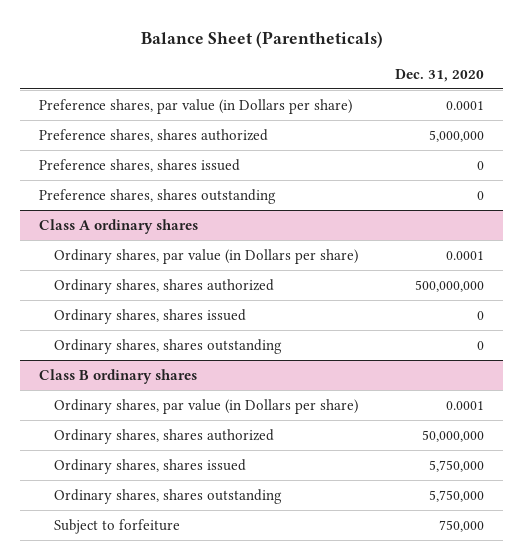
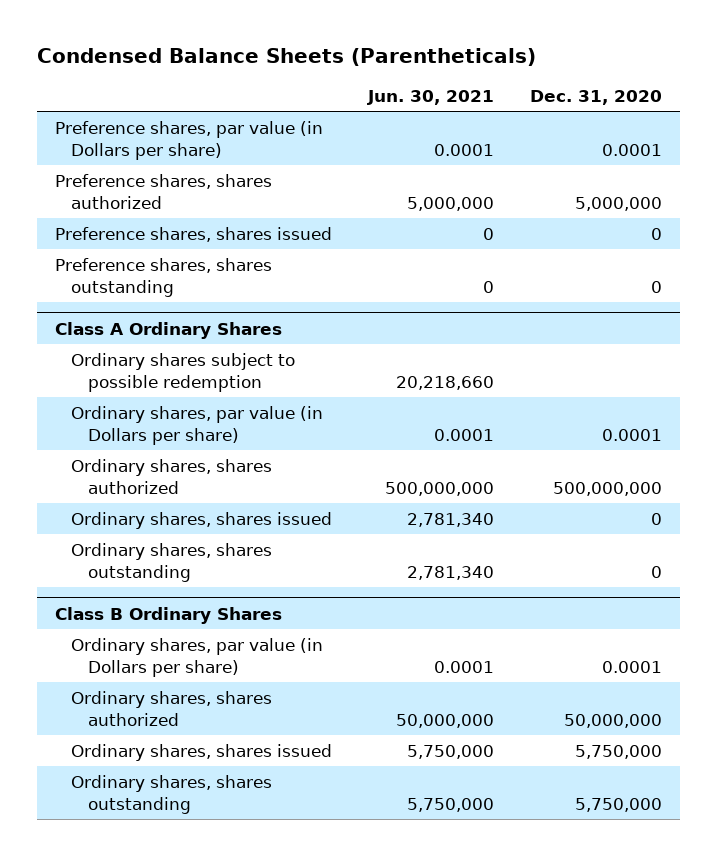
[140,30,383,48] Balance Sheet (Parentheticals) -> [36,48,536,67] Condensed Balance Sheets (Parentheticals)
none -> [367,90,495,106] Jun. 30, 2021
[39,218,199,234] Class A ordinary shares -> [54,321,282,339] Class A Ordinary Shares
none -> [71,352,296,392] Ordinary shares subject to possible redemption
[39,368,198,384] Class B ordinary shares -> [54,606,282,624] Class B Ordinary Shares
[53,518,180,534] Subject to forfeiture -> none

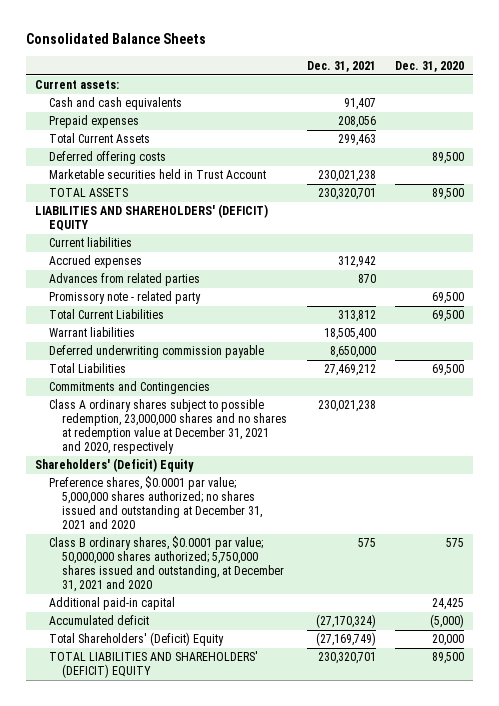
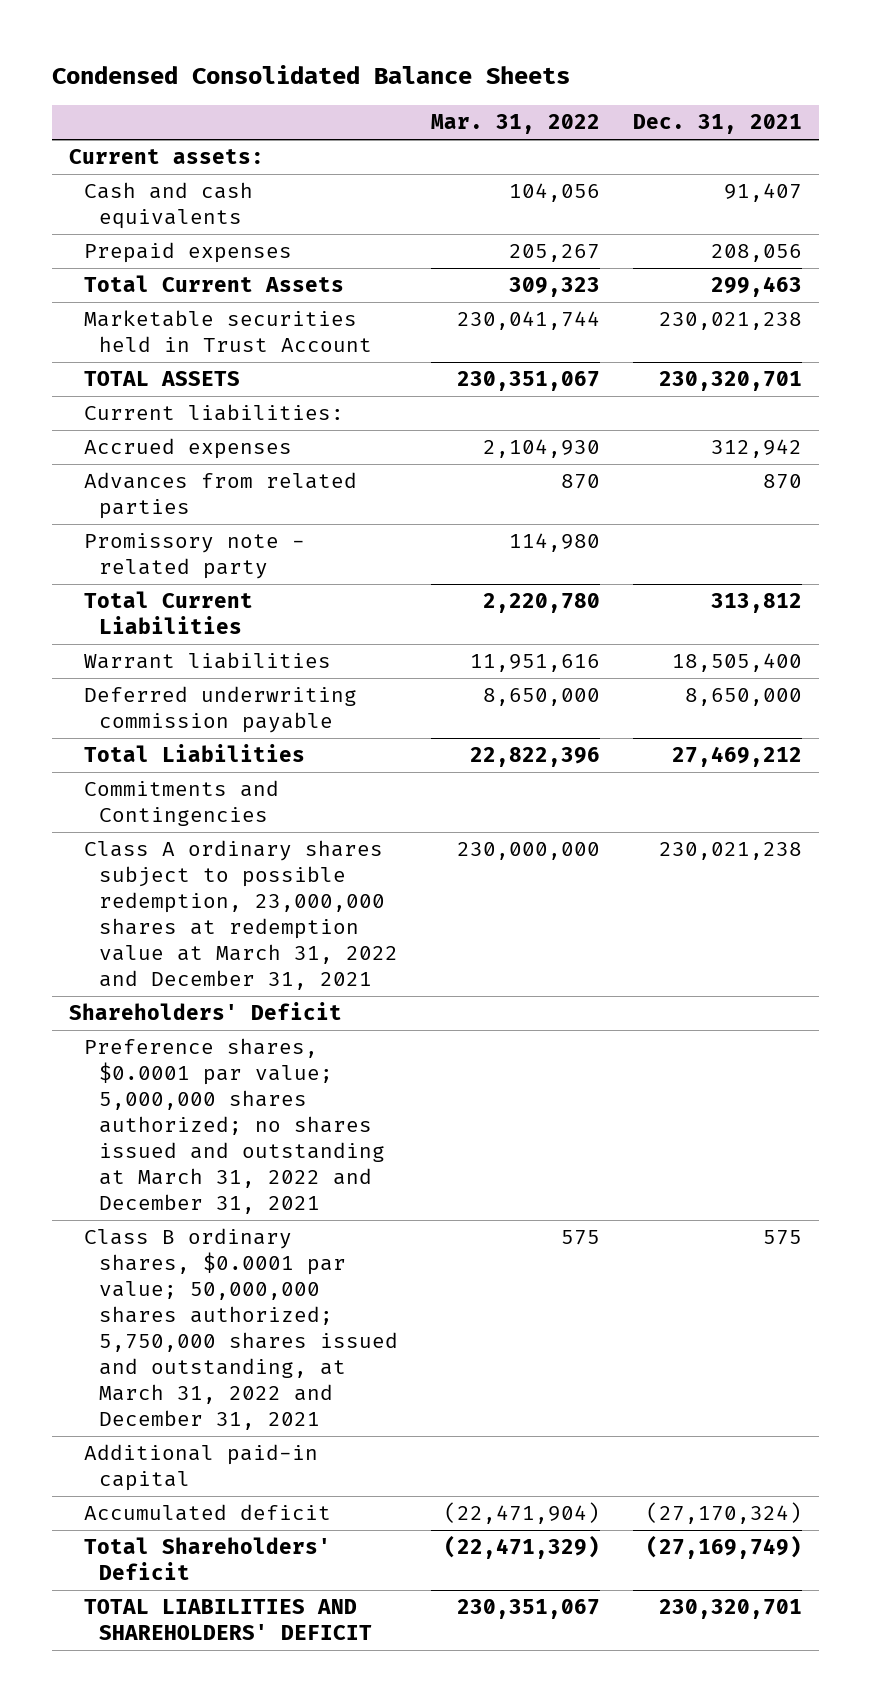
[25,33,206,45] Consolidated Balance Sheets -> [52,65,571,85] Condensed Consolidated Balance Sheets
[394,60,464,72] Dec. 31, 2020 -> none
none -> [431,114,601,135] Mar. 31, 2022
[48,151,166,165] Deferred offering costs -> none
[35,204,269,232] LIABILITIES AND SHAREHOLDERS' (DEFICIT) EQUITY -> none
[48,237,132,248] Current liabilities -> [84,404,345,422] Current liabilities:
[48,399,288,455] Class A ordinary shares subject to possible redemption, 23,000,000 shares and no shares at redemption value at December 31, 2021 and 2020, respectively -> [84,840,399,990] Class A ordinary shares subject to possible redemption, 23,000,000 shares at redemption value at March 31, 2022 and December 31, 2021
[35,458,195,473] Shareholders' (Deficit) Equity -> [68,1002,342,1021] Shareholders' Deficit
[48,476,263,530] Preference shares, $0.0001 par value; 5,000,000 shares authorized; no shares issued and outstanding at December 31, 2021 and 2020 -> [84,1038,386,1214] Preference shares, $0.0001 par value; 5,000,000 shares authorized; no shares issued and outstanding at March 31, 2022 and December 31, 2021
[48,536,285,593] Class B ordinary shares, $0.0001 par value; 50,000,000 shares authorized; 5,750,000 shares issued and outstanding, at December 31, 2021 and 2020 -> [84,1228,399,1430] Class B ordinary shares, $0.0001 par value; 50,000,000 shares authorized; 5,750,000 shares issued and outstanding, at March 31, 2022 and December 31, 2021
[48,632,224,647] Total Shareholders' (Deficit) Equity -> [84,1537,332,1581] Total Shareholders' Deficit
[48,651,258,679] TOTAL LIABILITIES AND SHAREHOLDERS' (DEFICIT) EQUITY -> [84,1599,373,1641] TOTAL LIABILITIES AND SHAREHOLDERS' DEFICIT

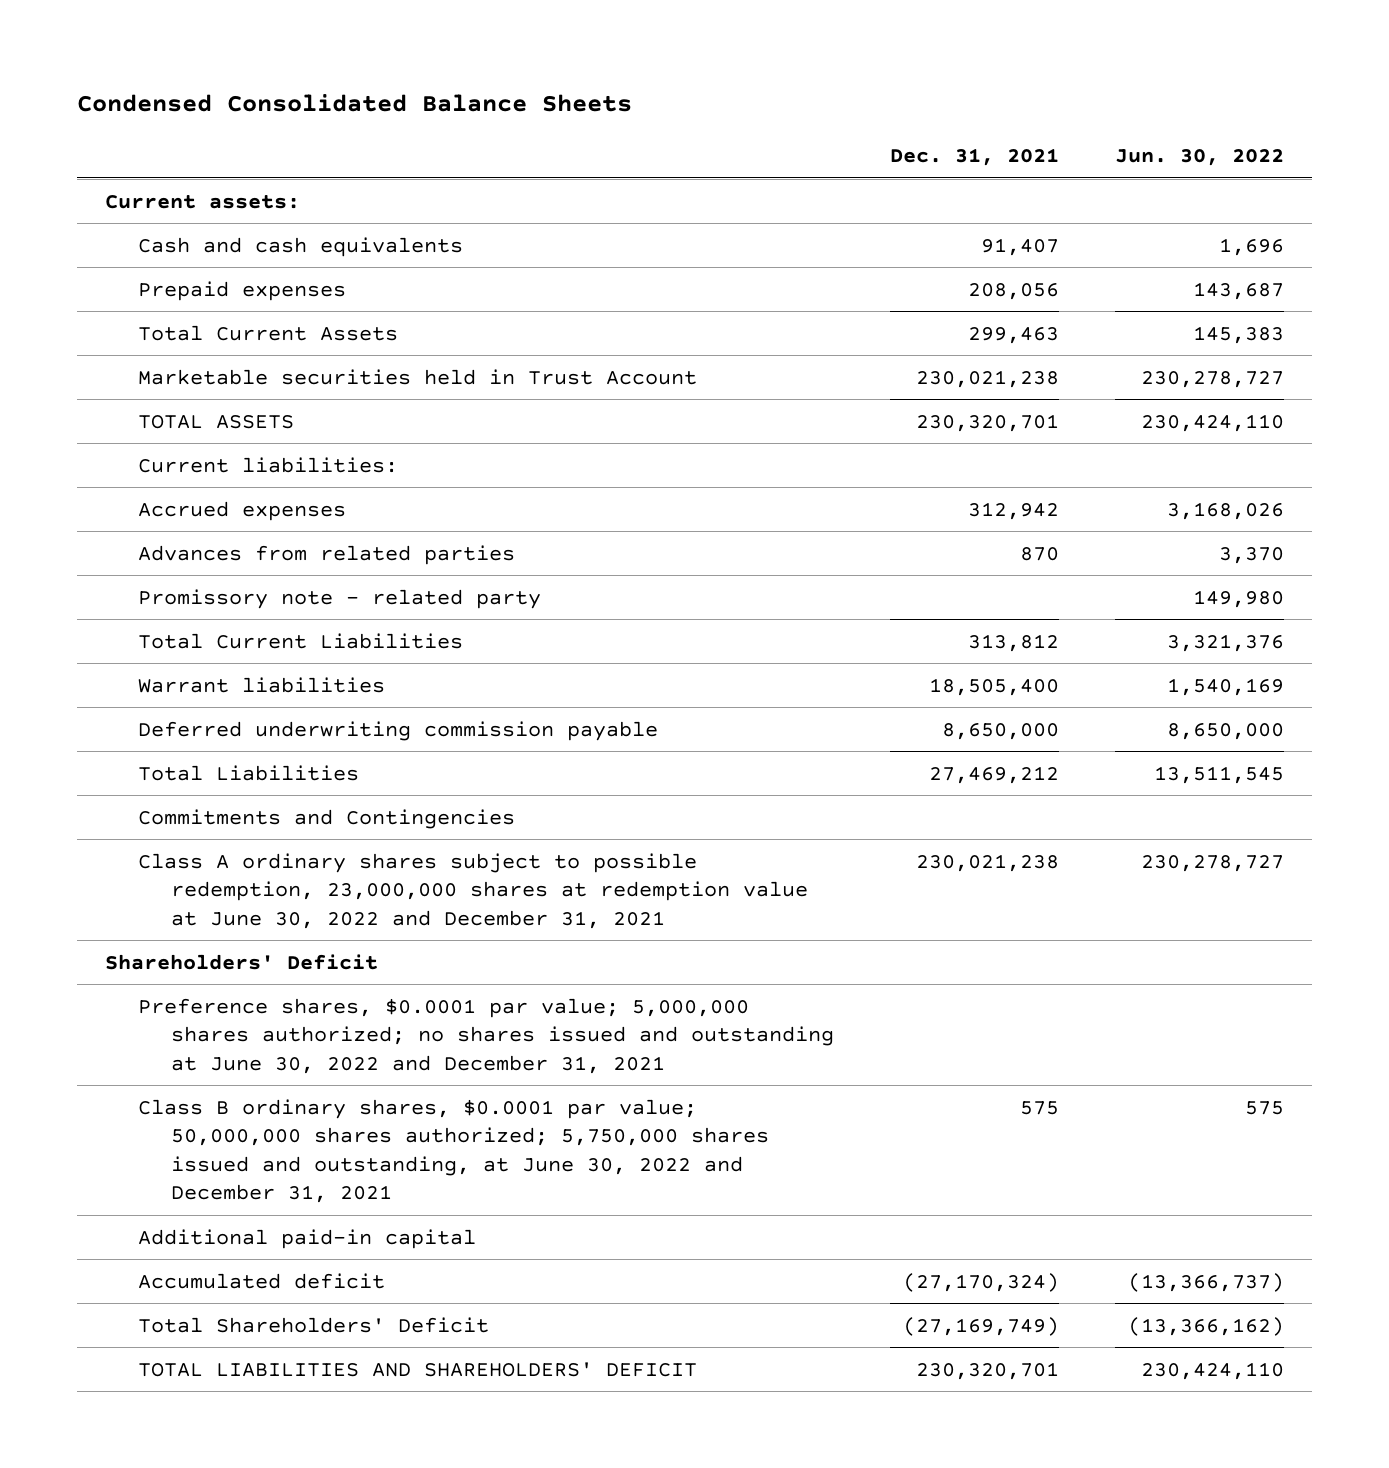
[431,114,601,135] Mar. 31, 2022 -> none
none -> [1115,149,1285,167] Jun. 30, 2022
[84,840,399,990] Class A ordinary shares subject to possible redemption, 23,000,000 shares at redemption value at March 31, 2022 and December 31, 2021 -> [138,852,809,929] Class A ordinary shares subject to possible redemption, 23,000,000 shares at redemption value at June 30, 2022 and December 31, 2021
[84,1038,386,1214] Preference shares, $0.0001 par value; 5,000,000 shares authorized; no shares issued and outstanding at March 31, 2022 and December 31, 2021 -> [138,997,835,1074] Preference shares, $0.0001 par value; 5,000,000 shares authorized; no shares issued and outstanding at June 30, 2022 and December 31, 2021
[84,1228,399,1430] Class B ordinary shares, $0.0001 par value; 50,000,000 shares authorized; 5,750,000 shares issued and outstanding, at March 31, 2022 and December 31, 2021 -> [138,1098,770,1204] Class B ordinary shares, $0.0001 par value; 50,000,000 shares authorized; 5,750,000 shares issued and outstanding, at June 30, 2022 and December 31, 2021

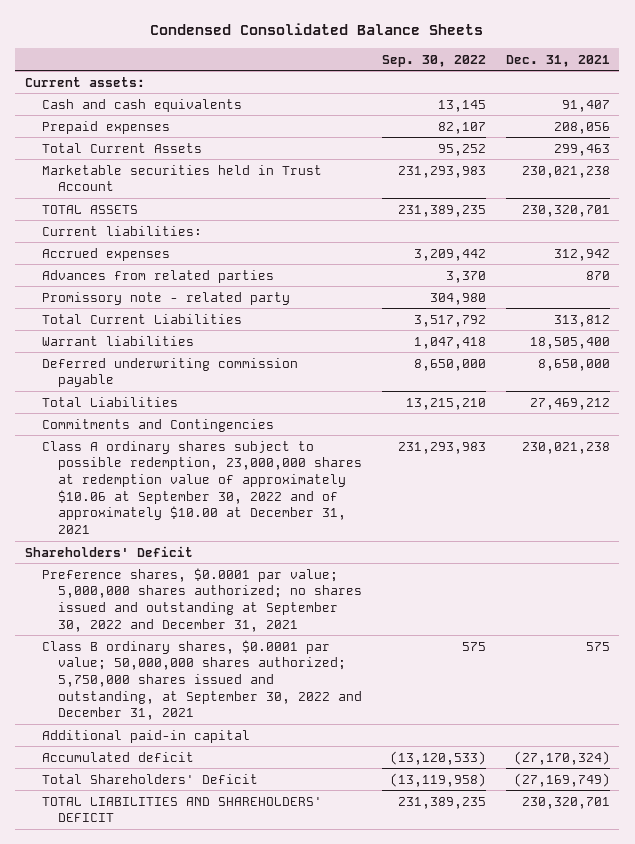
[1115,149,1285,167] Jun. 30, 2022 -> none
none -> [381,54,486,67] Sep. 30, 2022
[138,852,809,929] Class A ordinary shares subject to possible redemption, 23,000,000 shares at redemption value at June 30, 2022 and December 31, 2021 -> [41,440,363,534] Class A ordinary shares subject to possible redemption, 23,000,000 shares at redemption value of approximately $10.06 at September 30, 2022 and of approximately $10.00 at December 31, 2021
[138,997,835,1074] Preference shares, $0.0001 par value; 5,000,000 shares authorized; no shares issued and outstanding at June 30, 2022 and December 31, 2021 -> [41,567,363,632] Preference shares, $0.0001 par value; 5,000,000 shares authorized; no shares issued and outstanding at September 30, 2022 and December 31, 2021
[138,1098,770,1204] Class B ordinary shares, $0.0001 par value; 50,000,000 shares authorized; 5,750,000 shares issued and outstanding, at June 30, 2022 and December 31, 2021 -> [41,639,363,721] Class B ordinary shares, $0.0001 par value; 50,000,000 shares authorized; 5,750,000 shares issued and outstanding, at September 30, 2022 and December 31, 2021

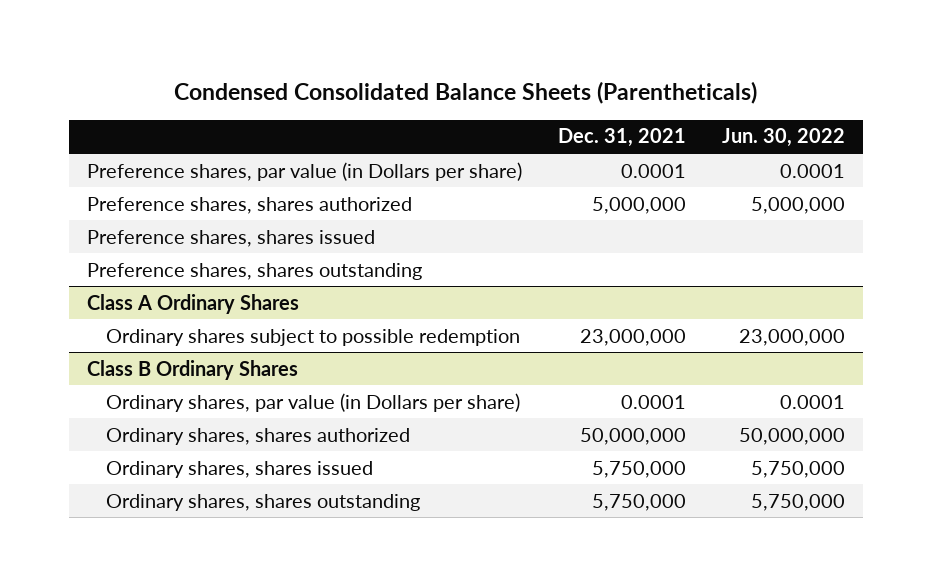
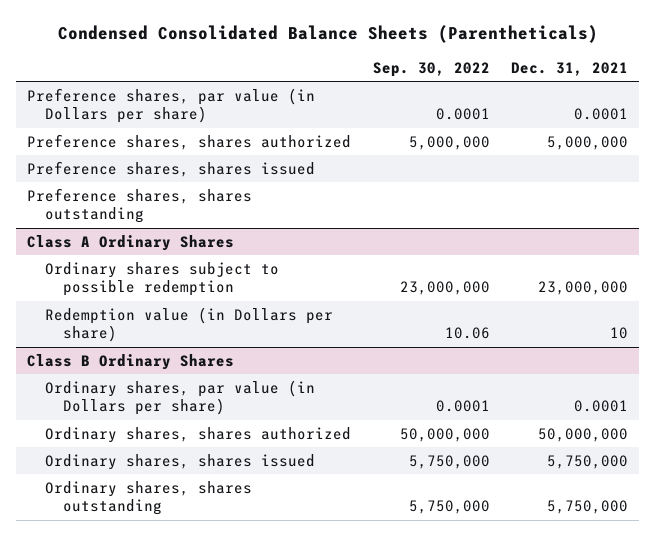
[722,128,846,148] Jun. 30, 2022 -> none
none -> [372,61,490,77] Sep. 30, 2022
none -> [45,306,334,343] Redemption value (in Dollars per share)

